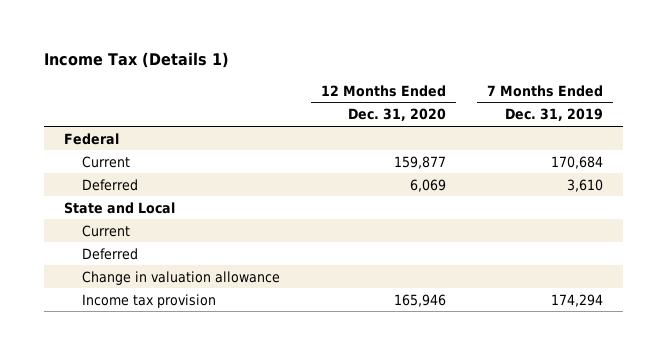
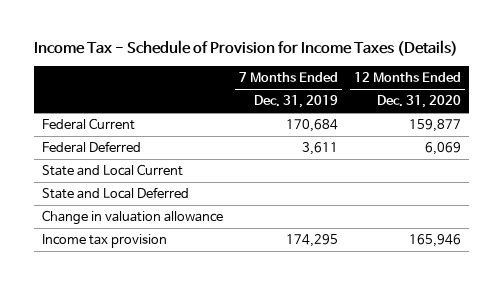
[43,52,229,69] Income Tax (Details 1) -> [33,40,458,57] Income Tax - Schedule of Provision for Income Taxes (Details)
[64,132,120,145] Federal -> none
[64,201,176,214] State and Local -> none
[82,155,131,168] Current -> [41,118,135,131] Federal Current
[82,178,139,191] Deferred -> [41,141,141,154] Federal Deferred
[566,178,603,192] 3,610 -> [302,142,339,156] 3,611
[82,224,131,237] Current -> [41,164,183,177] State and Local Current
[82,247,139,260] Deferred -> [41,187,189,200] State and Local Deferred
[550,293,603,307] 174,294 -> [286,234,339,248] 174,295

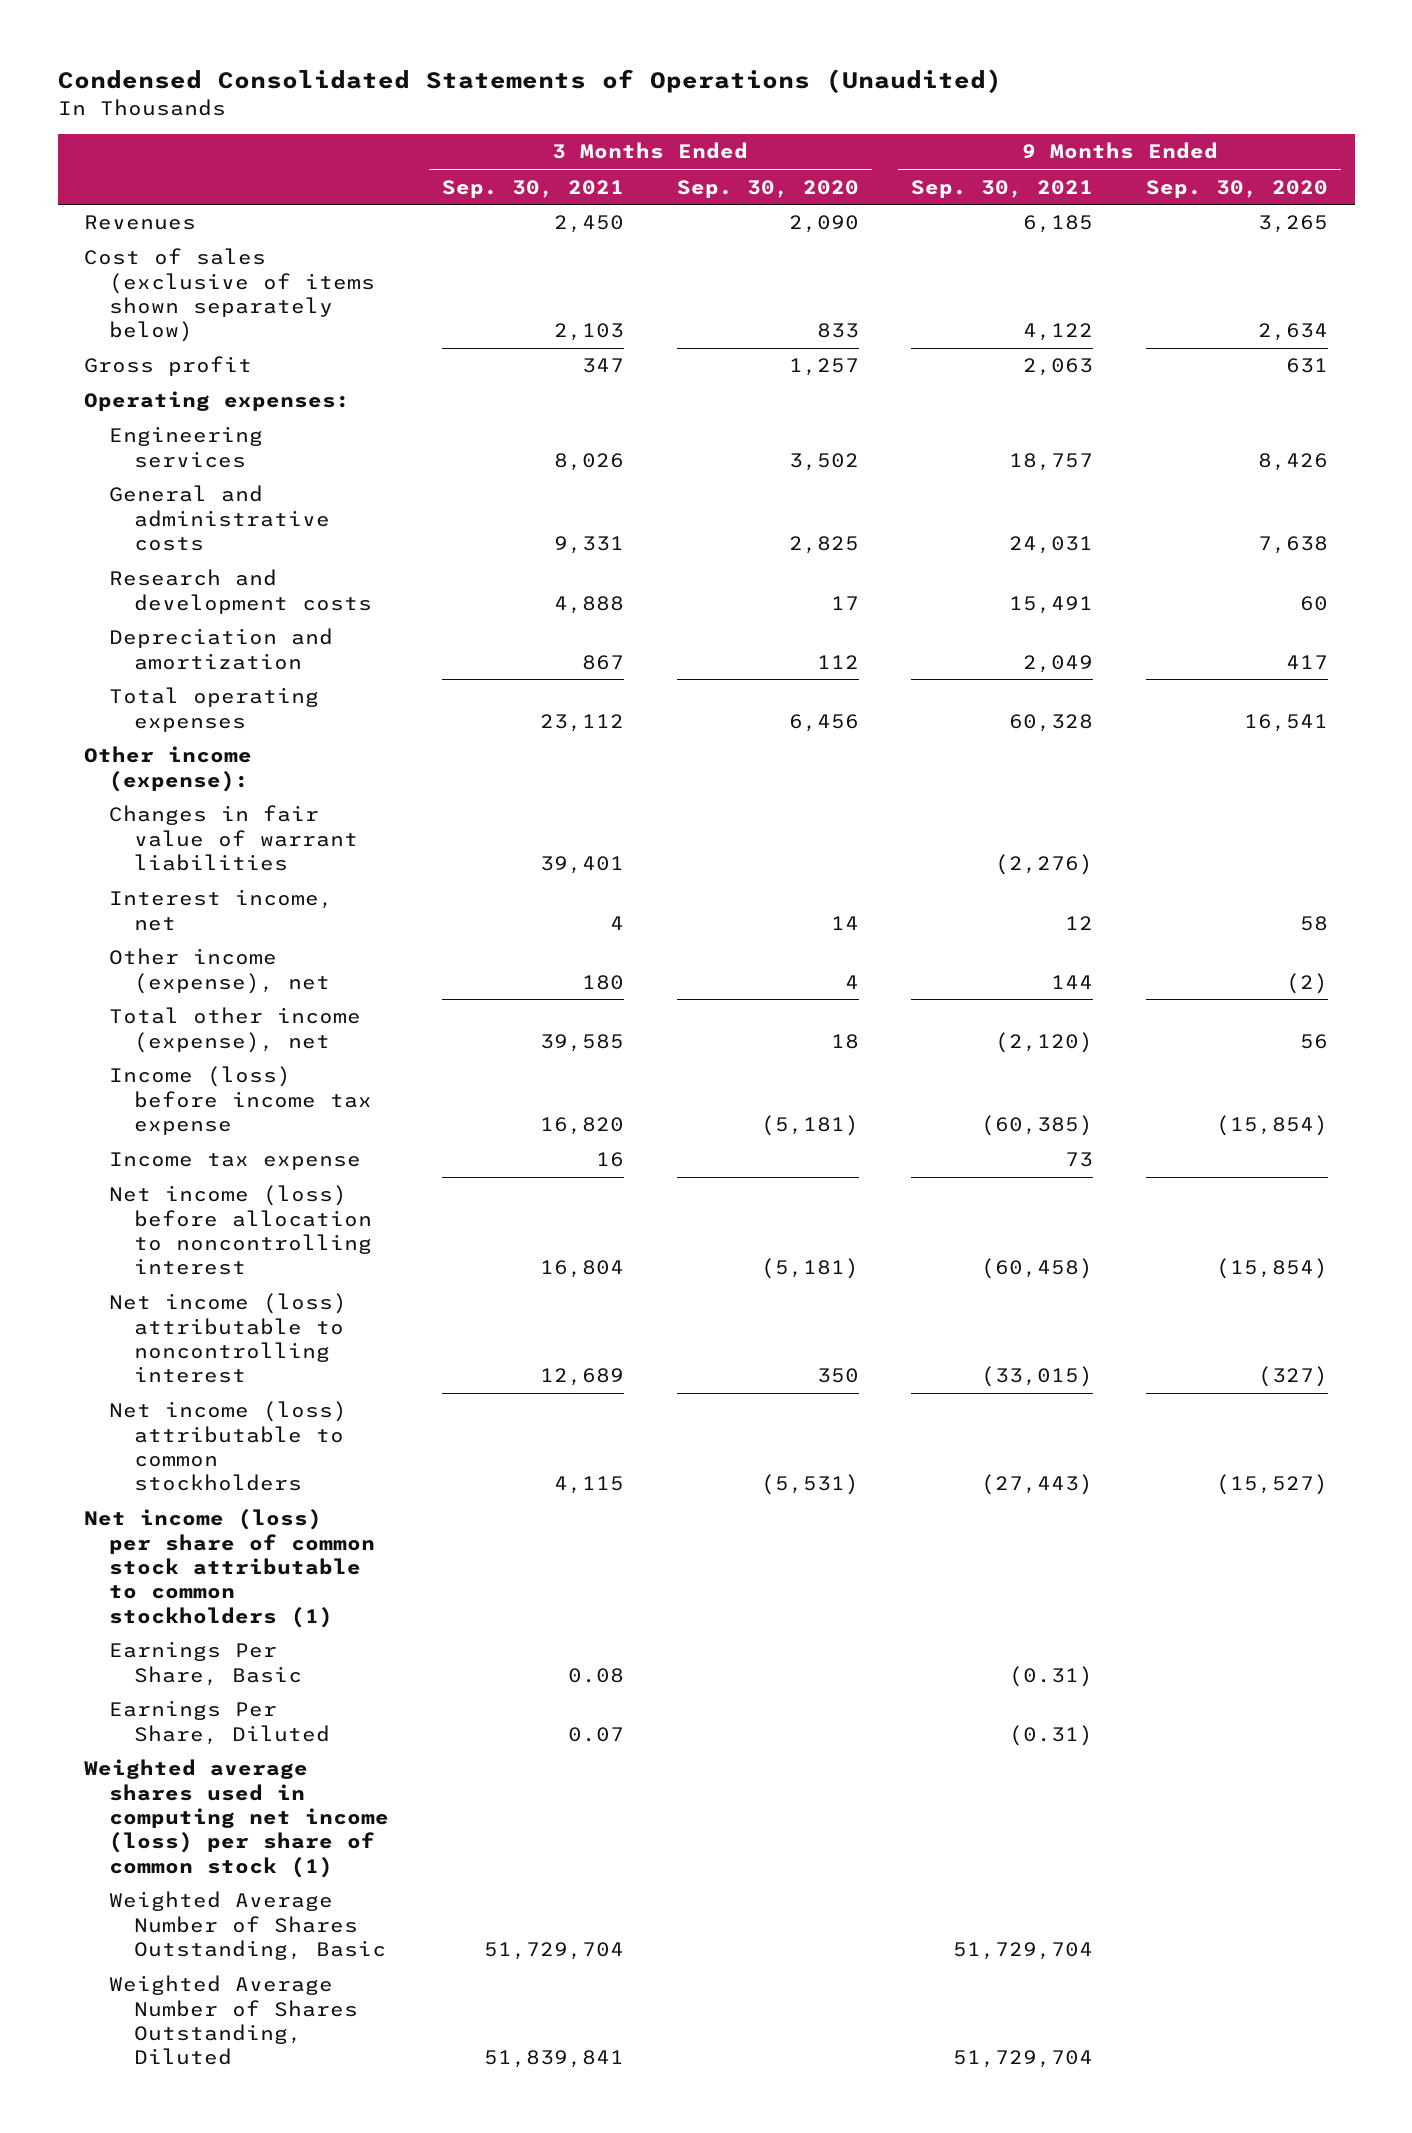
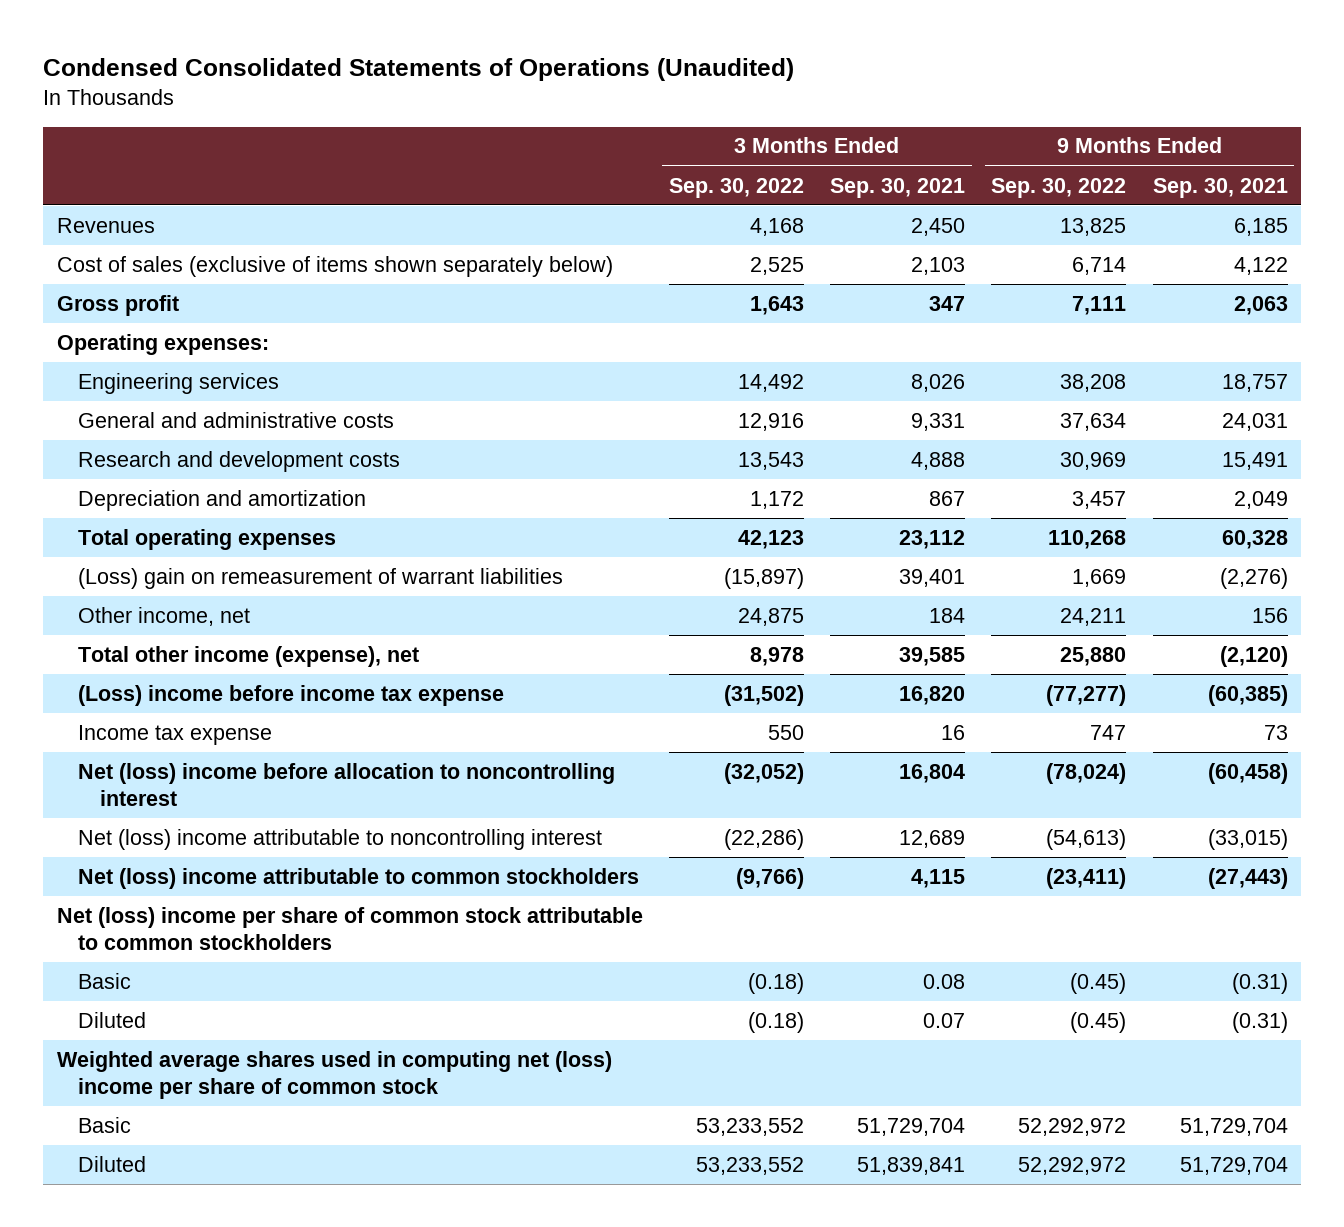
[676,179,859,198] Sep. 30, 2020 -> none
[1146,179,1329,198] Sep. 30, 2020 -> none
none -> [668,177,804,198] Sep. 30, 2022
none -> [991,177,1127,198] Sep. 30, 2022
[84,746,253,792] Other income (expense): -> none
[108,889,333,931] Interest income, net -> none
[108,805,358,872] Changes in fair value of warrant liabilities -> [78,567,564,589] (Loss) gain on remeasurement of warrant liabilities
[108,948,330,994] Other income (expense), net -> [78,606,251,626] Other income, net
[581,974,624,990] 180 -> [929,607,966,623] 184
[1051,974,1094,989] 144 -> [1251,607,1288,623] 156
[108,1066,372,1136] Income (loss) before income tax expense -> [78,684,505,706] (Loss) income before income tax expense
[108,1185,372,1276] Net income (loss) before allocation to noncontrolling interest -> [78,762,616,807] Net (loss) income before allocation to noncontrolling interest
[108,1293,347,1384] Net income (loss) attributable to noncontrolling interest -> [78,828,603,850] Net (loss) income attributable to noncontrolling interest
[108,1401,347,1492] Net income (loss) attributable to common stockholders -> [78,867,640,889] Net (loss) income attributable to common stockholders
[84,1509,375,1628] Net income (loss) per share of common stock attributable to common stockholders (1) -> [56,906,643,951] Net (loss) income per share of common stock attributable to common stockholders
[108,1641,302,1686] Earnings Per Share, Basic -> [78,972,132,989] Basic
[108,1700,330,1745] Earnings Per Share, Diluted -> [78,1011,147,1028] Diluted
[84,1759,389,1878] Weighted average shares used in computing net income (loss) per share of common stock (1) -> [56,1050,612,1100] Weighted average shares used in computing net (loss) income per share of common stock
[108,1891,386,1961] Weighted Average Number of Shares Outstanding, Basic -> [78,1116,132,1133] Basic
[108,1975,358,2066] Weighted Average Number of Shares Outstanding, Diluted -> [78,1155,147,1172] Diluted

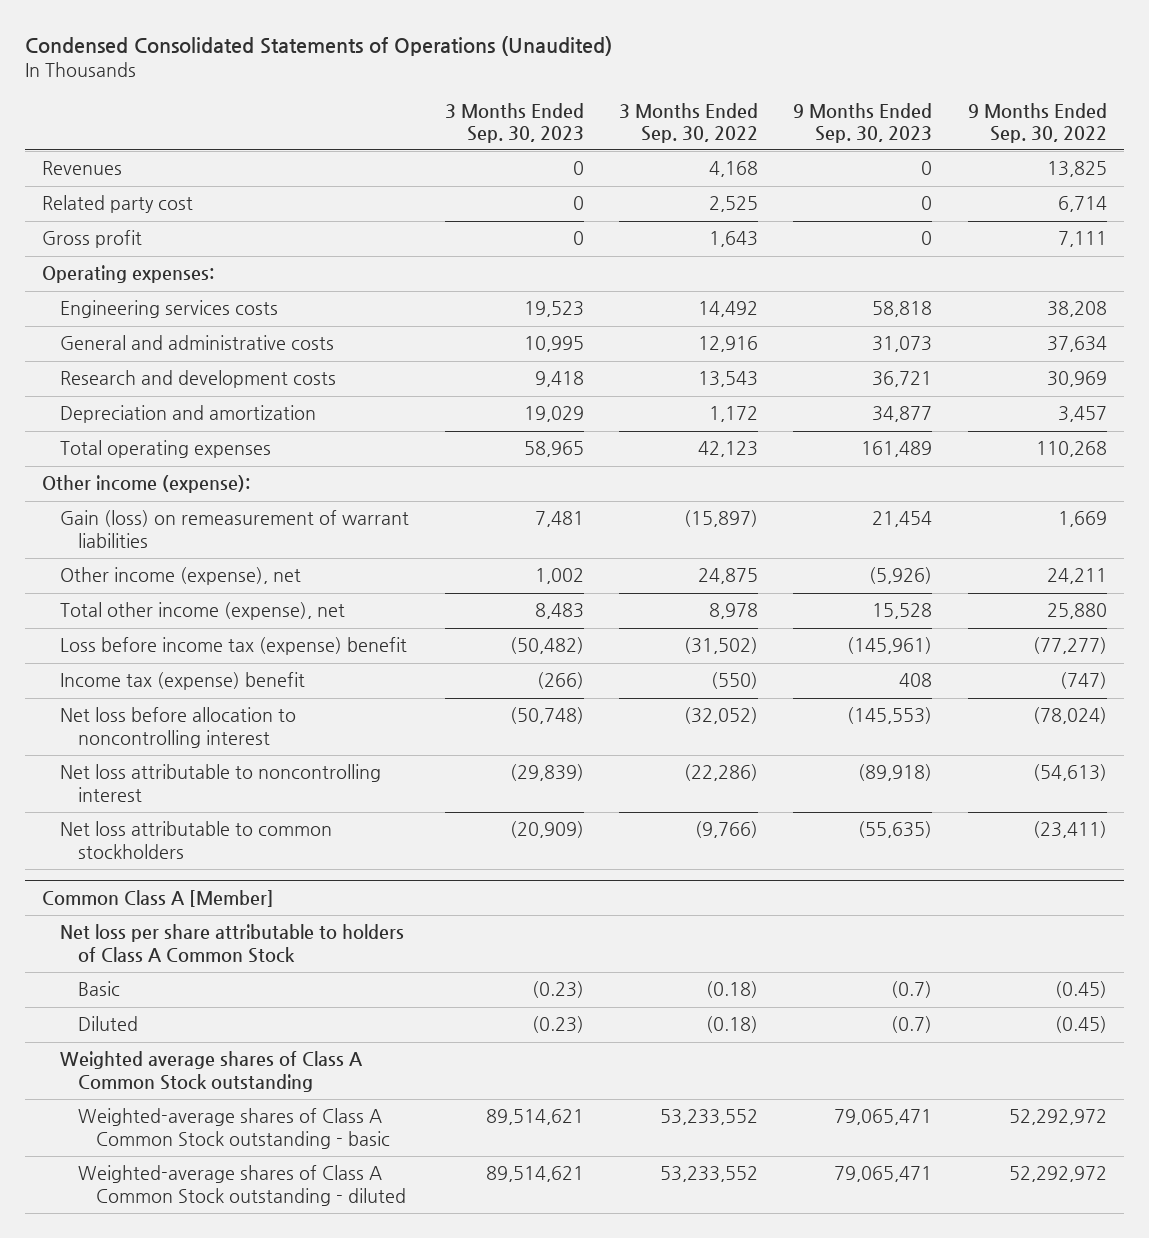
[830,177,966,198] Sep. 30, 2021 -> none
[1152,177,1288,198] Sep. 30, 2021 -> none
none -> [444,102,584,143] 3 Months Ended Sep. 30, 2023
none -> [793,102,933,143] 9 Months Ended Sep. 30, 2023
[56,255,613,277] Cost of sales (exclusive of items shown separately below) -> [42,195,194,214] Related party cost
[78,372,280,394] Engineering services -> [60,300,279,319] Engineering services costs
none -> [42,475,251,494] Other income (expense):
[78,567,564,589] (Loss) gain on remeasurement of warrant liabilities -> [60,510,410,548] Gain (loss) on remeasurement of warrant liabilities
[78,606,251,626] Other income, net -> [60,567,302,586] Other income (expense), net
[78,684,505,706] (Loss) income before income tax expense -> [60,637,408,656] Loss before income tax (expense) benefit
[78,724,273,745] Income tax expense -> [60,672,306,691] Income tax (expense) benefit
[767,724,804,740] 550 -> [711,672,759,690] (550)
[1090,724,1127,740] 747 -> [1059,672,1107,690] (747)
[78,762,616,807] Net (loss) income before allocation to noncontrolling interest -> [60,707,297,748] Net loss before allocation to noncontrolling interest
[78,828,603,850] Net (loss) income attributable to noncontrolling interest -> [60,764,382,802] Net loss attributable to noncontrolling interest
[78,867,640,889] Net (loss) income attributable to common stockholders -> [60,821,333,859] Net loss attributable to common stockholders
none -> [42,889,275,907] Common Class A [Member]
[56,906,643,951] Net (loss) income per share of common stock attributable to common stockholders -> [60,924,405,963] Net loss per share attributable to holders of Class A Common Stock
[56,1050,612,1100] Weighted average shares used in computing net (loss) income per share of common stock -> [60,1051,364,1092] Weighted average shares of Class A Common Stock outstanding
[78,1116,132,1133] Basic -> [78,1108,391,1149] Weighted-average shares of Class A Common Stock outstanding - basic
[78,1155,147,1172] Diluted -> [78,1165,407,1206] Weighted-average shares of Class A Common Stock outstanding - diluted

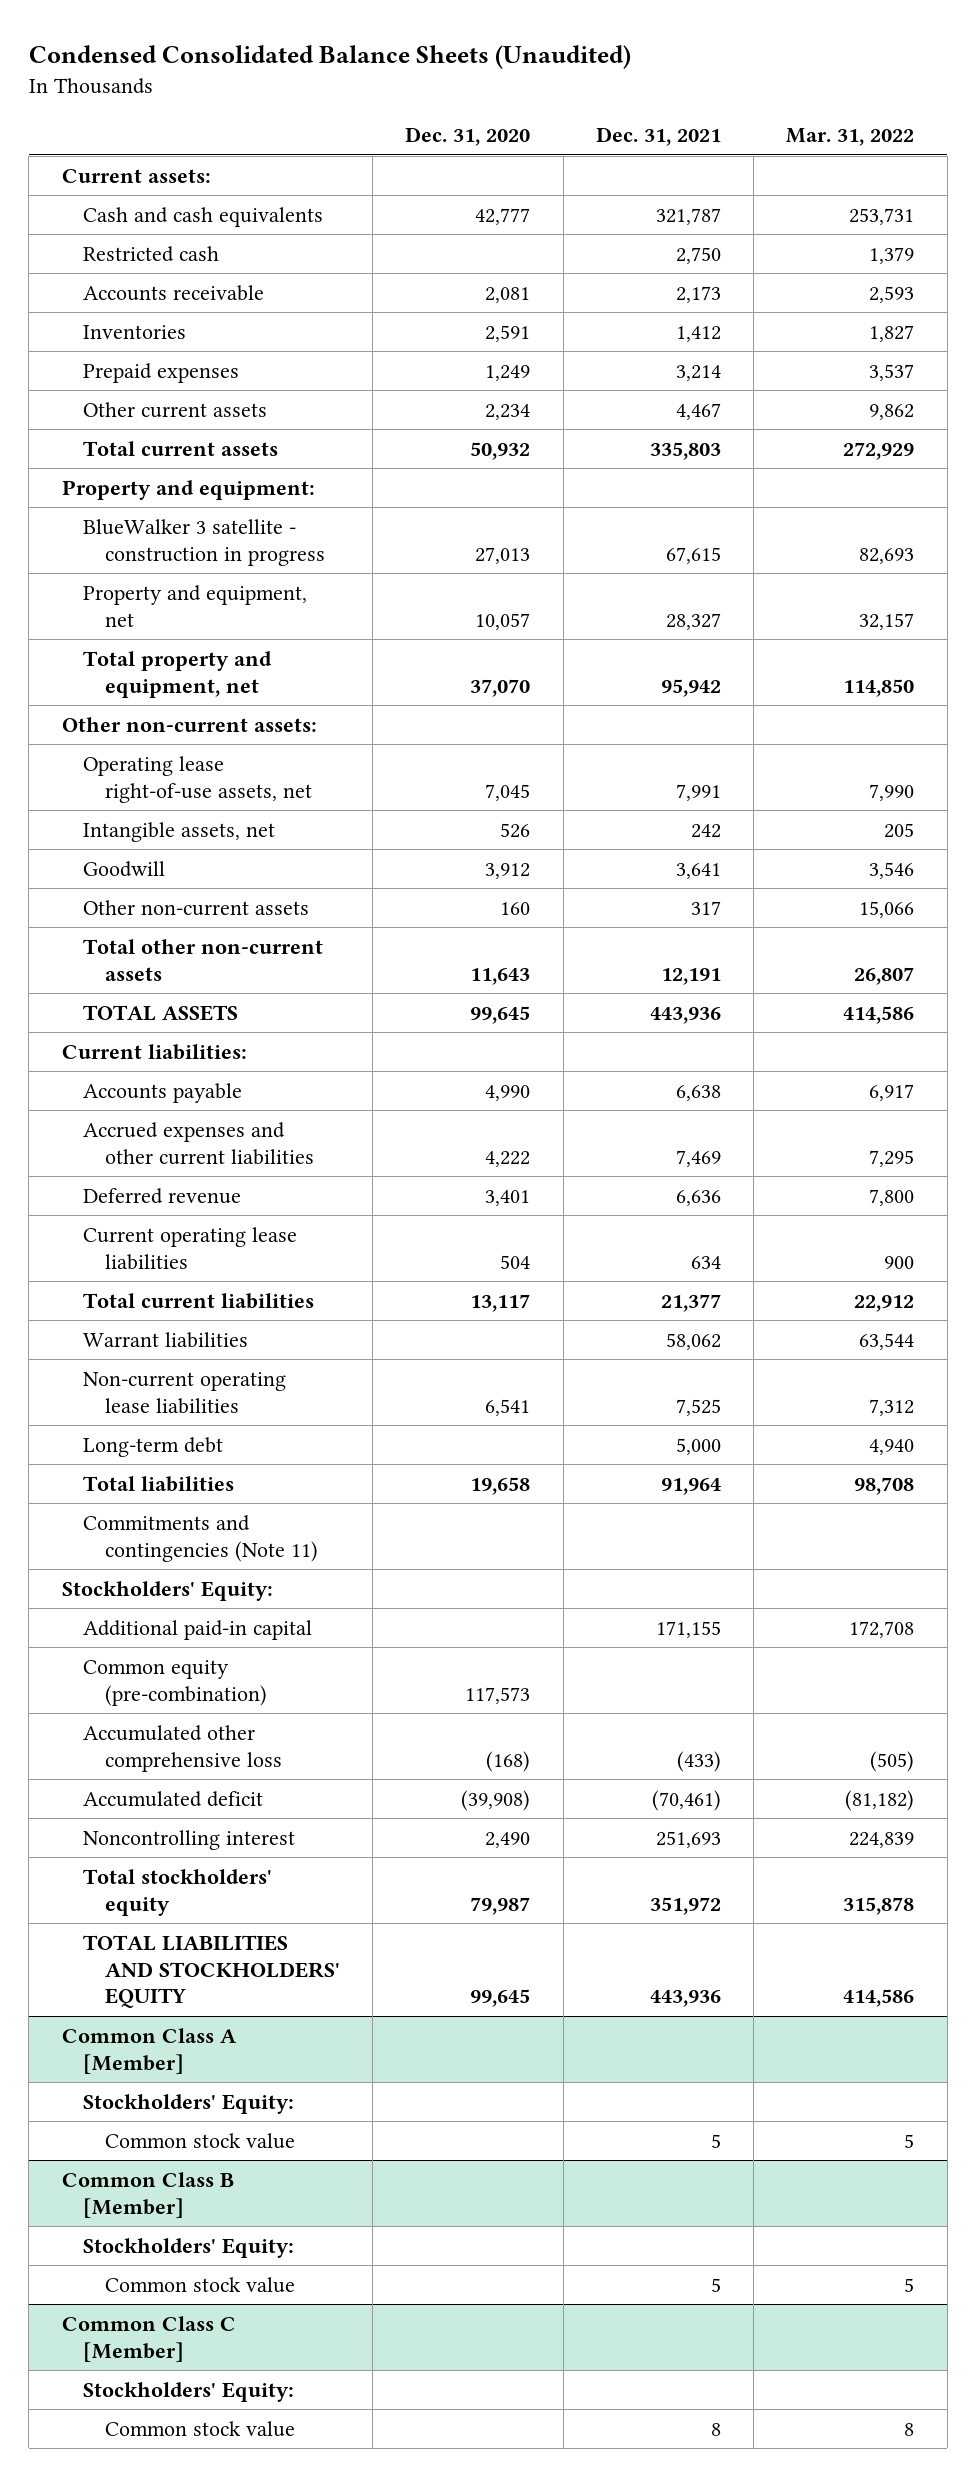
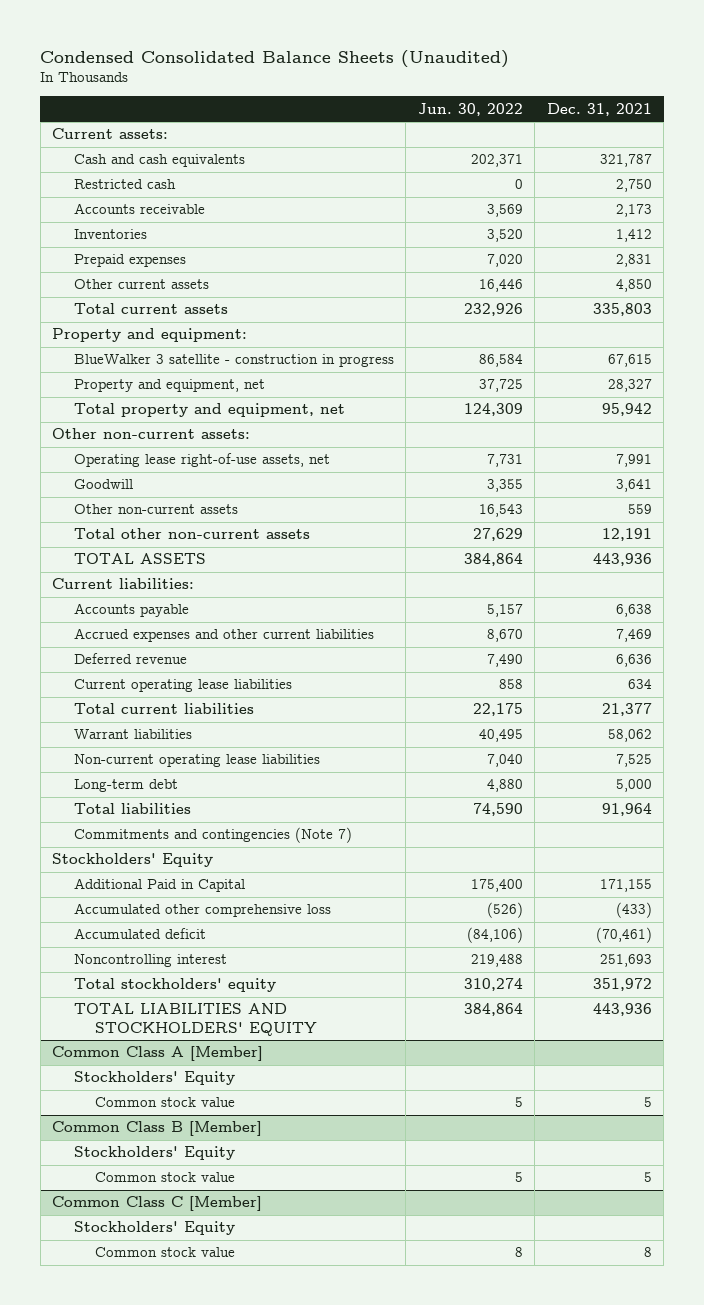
[405,127,531,147] Dec. 31, 2020 -> none
[786,128,915,147] Mar. 31, 2022 -> none
none -> [417,102,523,116] Jun. 30, 2022
[675,364,721,381] 3,214 -> [615,254,652,268] 2,831
[675,402,721,420] 4,467 -> [615,279,652,293] 4,850
[83,821,276,842] Intangible assets, net -> none
[690,900,721,915] 317 -> [627,504,652,515] 559
[83,1659,267,1706] Common equity (pre-combination) -> none
[83,1514,318,1562] Commitments and contingencies (Note 11) -> [73,827,352,844] Commitments and contingencies (Note 7)
[61,1580,273,1601] Stockholders' Equity: -> [52,853,214,868] Stockholders' Equity
[83,1619,313,1640] Additional paid-in capital -> [73,878,245,893] Additional Paid in Capital
[83,2093,295,2114] Stockholders' Equity: -> [73,1071,235,1086] Stockholders' Equity
[83,2237,295,2258] Stockholders' Equity: -> [73,1146,235,1161] Stockholders' Equity
[83,2381,295,2402] Stockholders' Equity: -> [73,1221,235,1236] Stockholders' Equity

